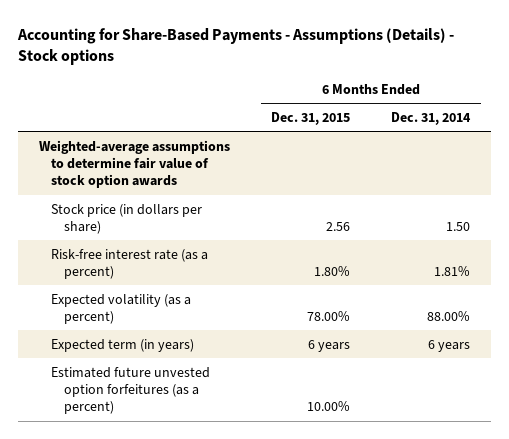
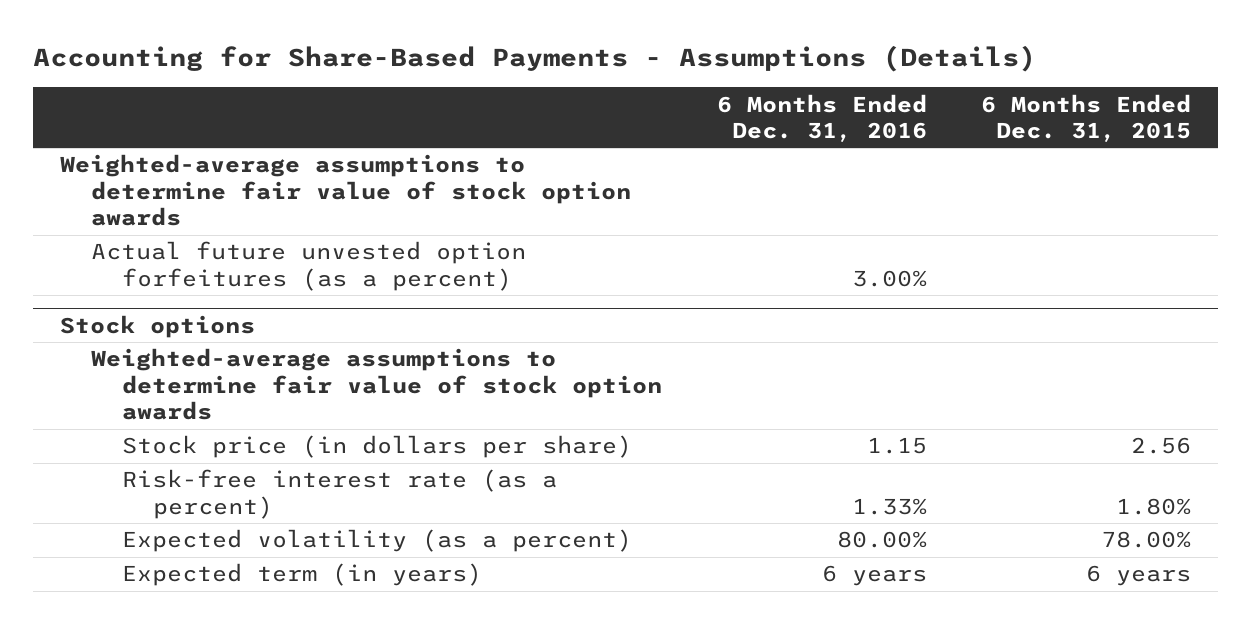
[17,27,455,66] Accounting for Share-Based Payments - Assumptions (Details) - Stock options -> [32,44,1036,72] Accounting for Share-Based Payments - Assumptions (Details)
[391,111,472,125] Dec. 31, 2014 -> none
none -> [716,93,927,142] 6 Months Ended Dec. 31, 2016
none -> [91,241,527,291] Actual future unvested option forfeitures (as a percent)
none -> [59,314,255,338] Stock options
none -> [91,348,663,421] Weighted-average assumptions to determine fair value of stock option awards
[51,366,211,415] Estimated future unvested option forfeitures (as a percent) -> none

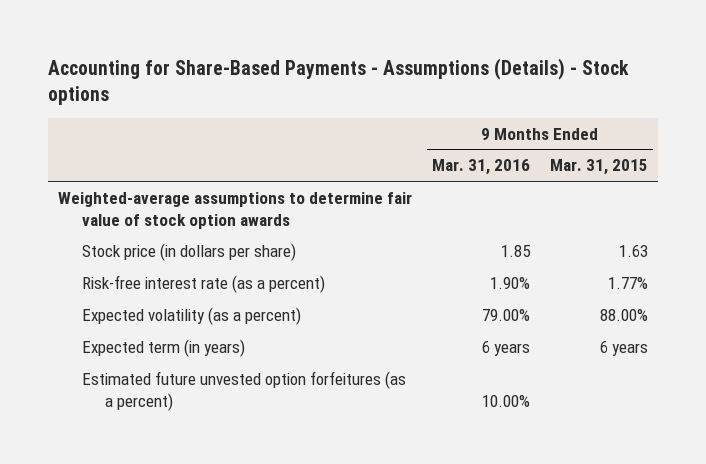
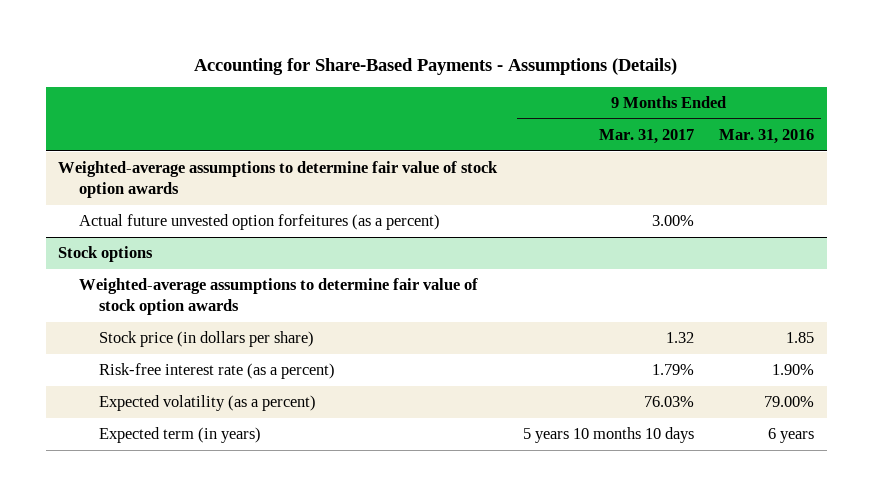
[48,57,630,105] Accounting for Share-Based Payments - Assumptions (Details) - Stock options -> [194,57,678,75] Accounting for Share-Based Payments - Assumptions (Details)
[549,159,648,176] Mar. 31, 2015 -> none
none -> [598,129,694,145] Mar. 31, 2017
none -> [78,214,440,231] Actual future unvested option forfeitures (as a percent)
none -> [58,246,154,263] Stock options
none -> [78,278,478,315] Weighted-average assumptions to determine fair value of stock option awards
[81,370,406,411] Estimated future unvested option forfeitures (as a percent) -> none

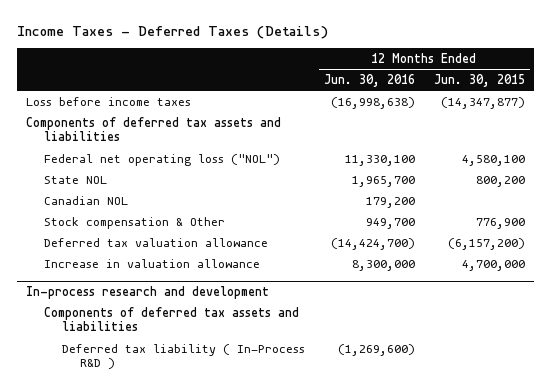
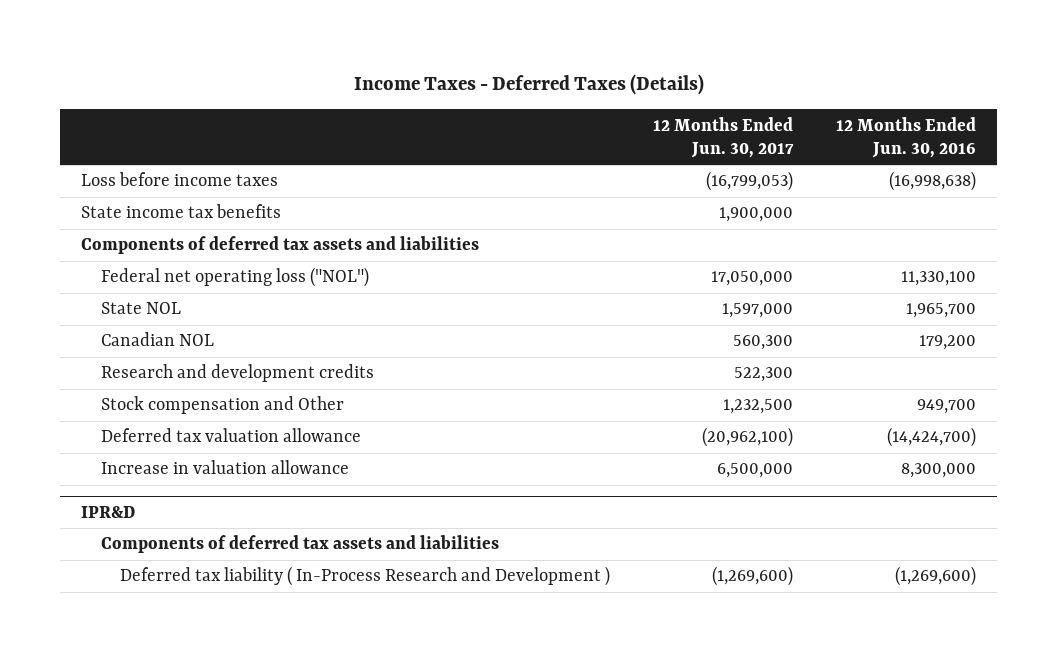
[433,73,525,87] Jun. 30, 2015 -> none
none -> [653,116,795,159] 12 Months Ended Jun. 30, 2017
none -> [81,204,282,219] State income tax benefits
none -> [100,364,374,383] Research and development credits
[43,216,225,229] Stock compensation & Other -> [100,396,344,415] Stock compensation and Other
[26,286,270,300] In-process research and development -> [81,506,136,519] IPR&D
[61,343,305,370] Deferred tax liability ( In-Process R&D ) -> [120,566,611,587] Deferred tax liability ( In-Process Research and Development )

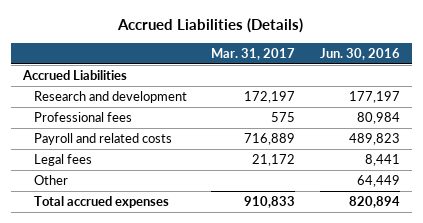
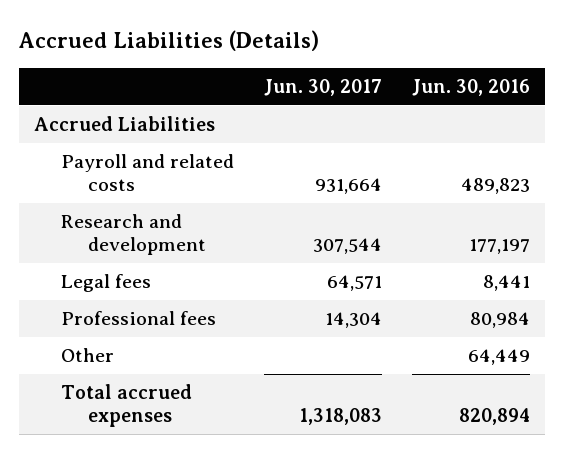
[211,47,296,60] Mar. 31, 2017 -> none
none -> [264,78,383,96] Jun. 30, 2017
[33,91,187,104] Research and development -> [60,214,207,255] Research and development
[33,112,132,123] Professional fees -> [60,311,216,326] Professional fees

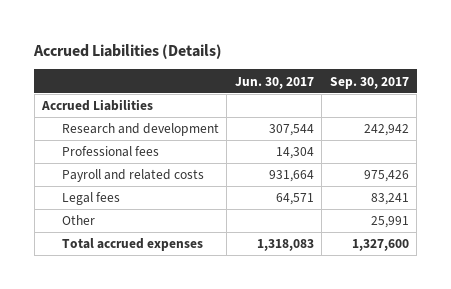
[412,78,531,96] Jun. 30, 2016 -> none
none -> [329,76,409,89] Sep. 30, 2017
[60,154,234,191] Payroll and related costs -> [61,169,204,183] Payroll and related costs
[60,274,151,293] Legal fees -> [61,192,120,206] Legal fees

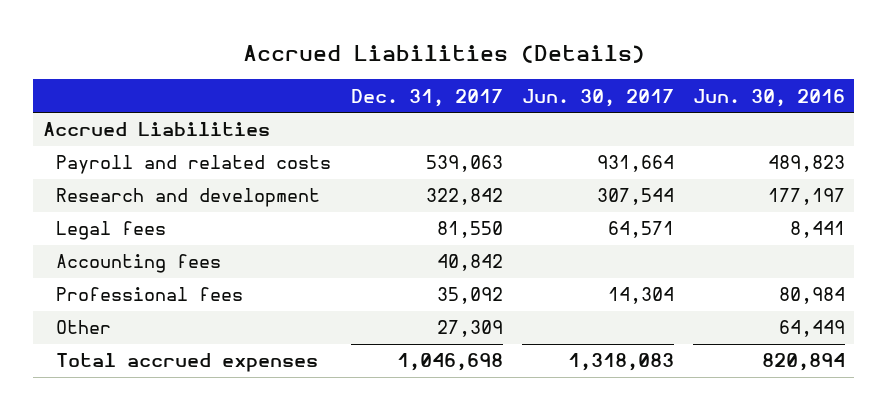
[329,76,409,89] Sep. 30, 2017 -> none
none -> [350,88,503,107] Dec. 31, 2017
none -> [692,88,845,107] Jun. 30, 2016
[61,123,219,137] Research and development -> [56,188,321,208] Research and development
none -> [56,254,222,274] Accounting fees
[61,146,159,158] Professional fees -> [56,287,244,302] Professional fees

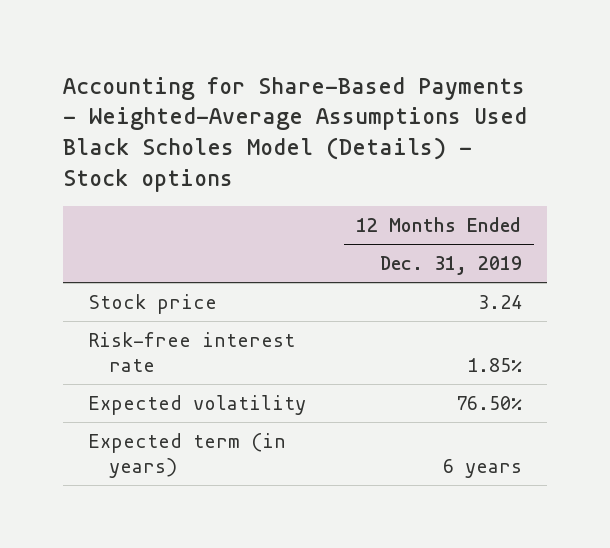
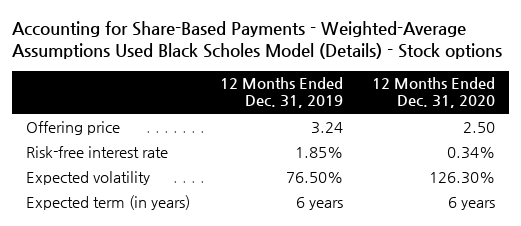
none -> [371,77,495,109] 12 Months Ended Dec. 31, 2020
[88,293,218,314] Stock price -> [26,120,121,135] Offering price

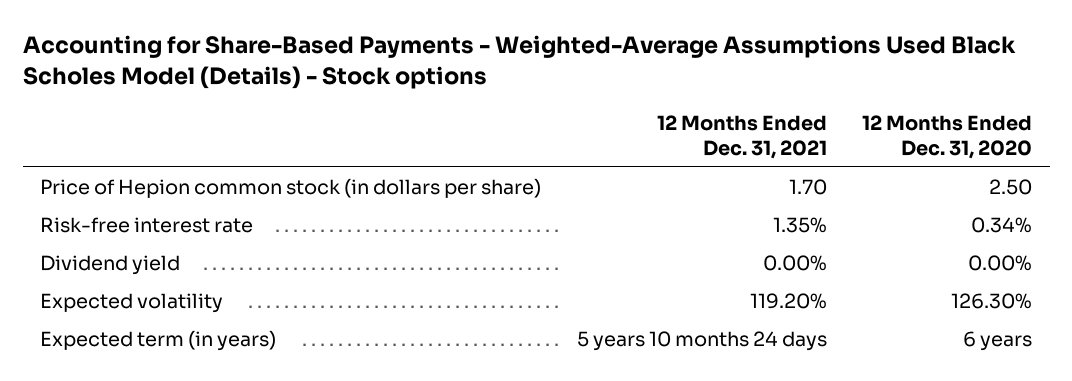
[219,77,343,109] 12 Months Ended Dec. 31, 2019 -> none
none -> [656,114,827,160] 12 Months Ended Dec. 31, 2021
[26,120,121,135] Offering price -> [40,177,542,198] Price of Hepion common stock (in dollars per share)
none -> [40,254,181,275] Dividend yield

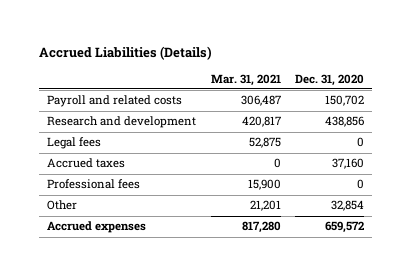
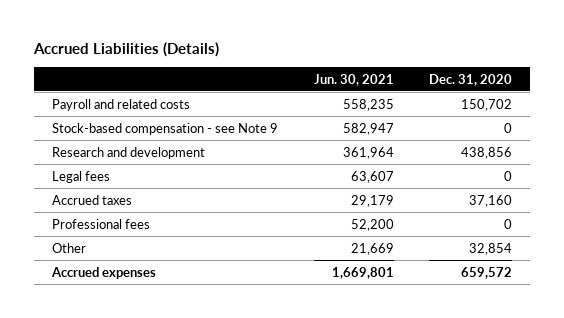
[210,73,281,86] Mar. 31, 2021 -> none
none -> [313,73,394,86] Jun. 30, 2021
none -> [51,122,278,135] Stock-based compensation - see Note 9

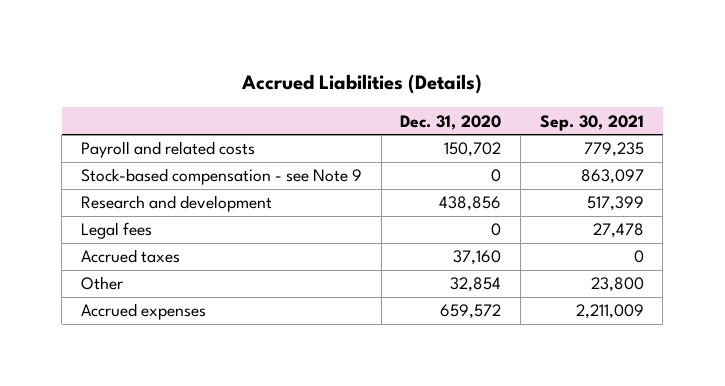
[313,73,394,86] Jun. 30, 2021 -> none
none -> [539,114,644,131] Sep. 30, 2021
[51,218,150,229] Professional fees -> none

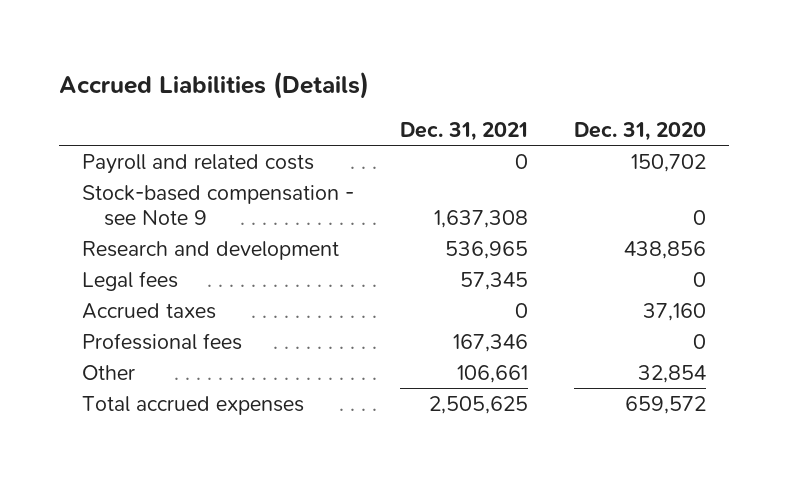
[539,114,644,131] Sep. 30, 2021 -> none
none -> [400,121,529,141] Dec. 31, 2021
none -> [82,332,243,350] Professional fees
[81,303,207,321] Accrued expenses -> [82,395,305,415] Total accrued expenses

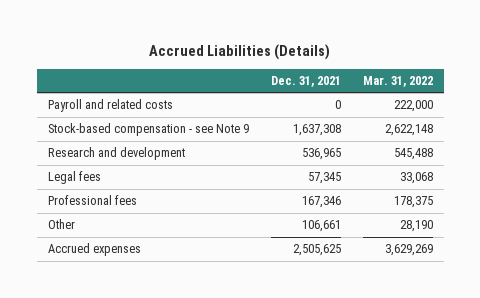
[574,121,707,141] Dec. 31, 2020 -> none
none -> [362,75,433,87] Mar. 31, 2022
[82,302,217,319] Accrued taxes -> none
[82,395,305,415] Total accrued expenses -> [47,243,141,257] Accrued expenses

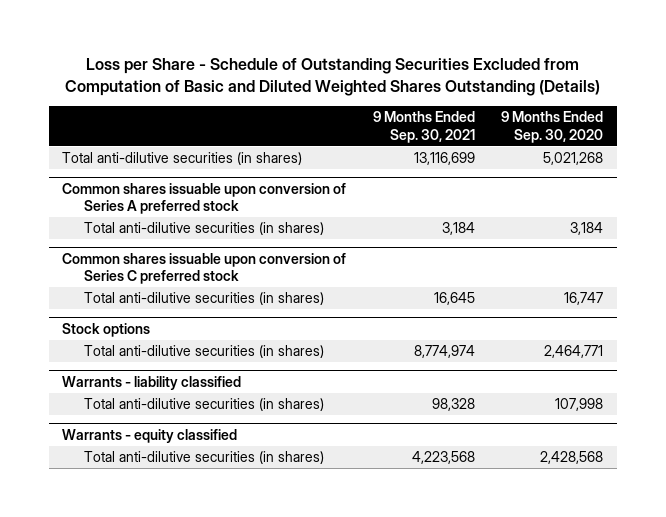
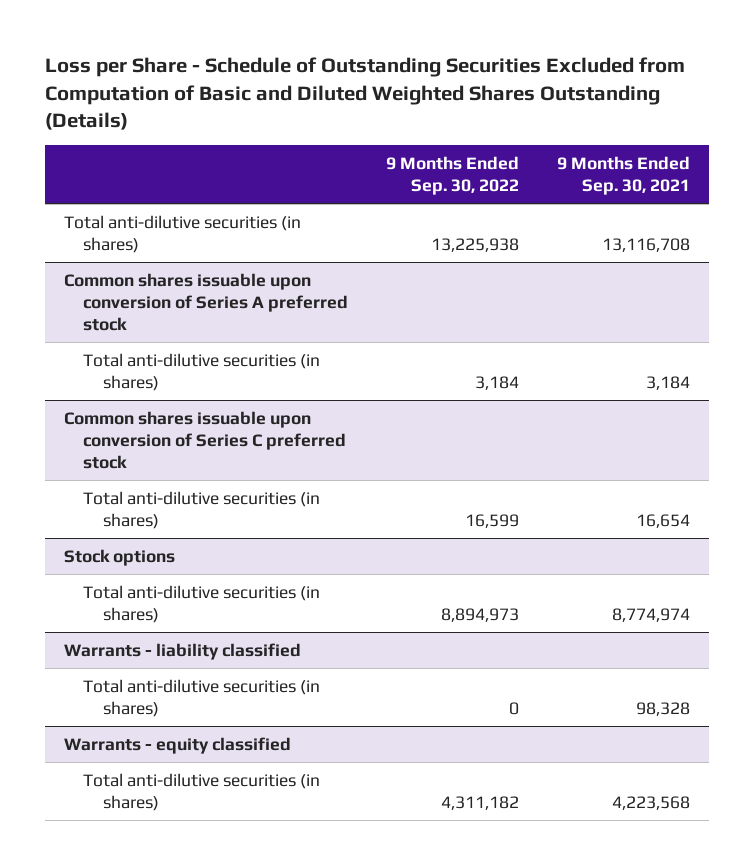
[501,111,604,143] 9 Months Ended Sep. 30, 2020 -> none
none -> [386,155,520,195] 9 Months Ended Sep. 30, 2022
[413,152,475,166] 13,116,699 -> [602,237,691,252] 13,116,708
[433,292,475,306] 16,645 -> [636,513,691,528] 16,654

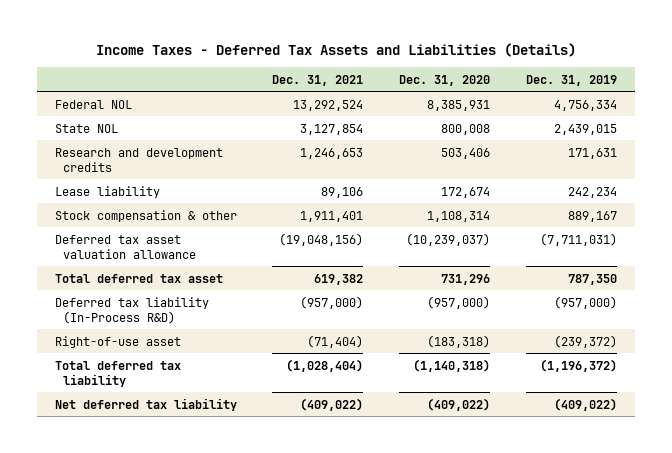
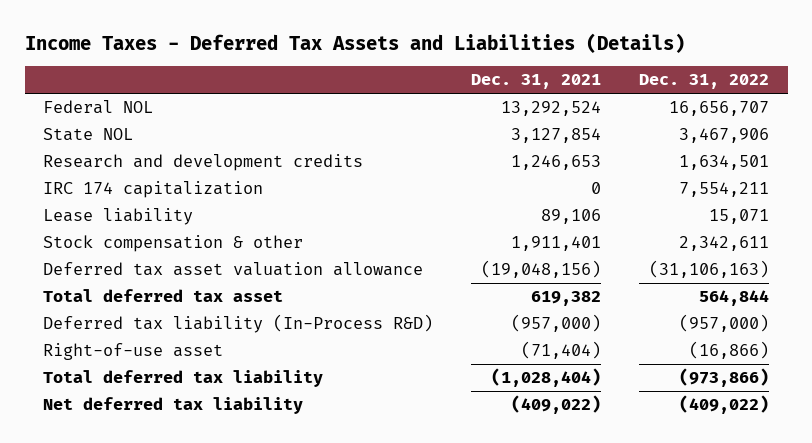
[399,74,491,86] Dec. 31, 2020 -> none
[526,74,618,86] Dec. 31, 2019 -> none
none -> [638,74,769,90] Dec. 31, 2022
none -> [43,181,264,199] IRC 174 capitalization

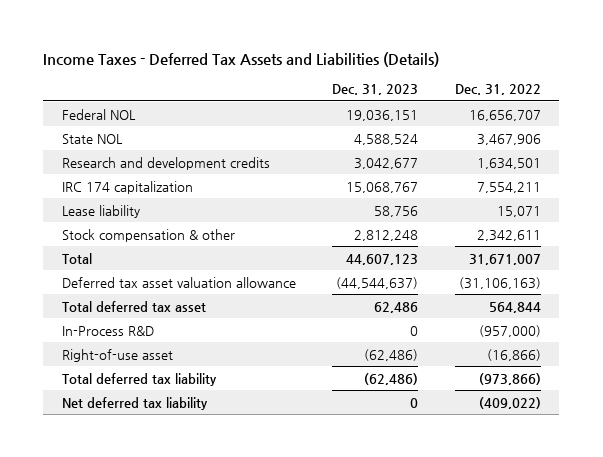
[471,74,602,90] Dec. 31, 2021 -> none
none -> [332,84,419,96] Dec. 31, 2023
none -> [61,252,92,264] Total
[43,314,434,334] Deferred tax liability (In-Process R&D) -> [61,325,154,336] In-Process R&D

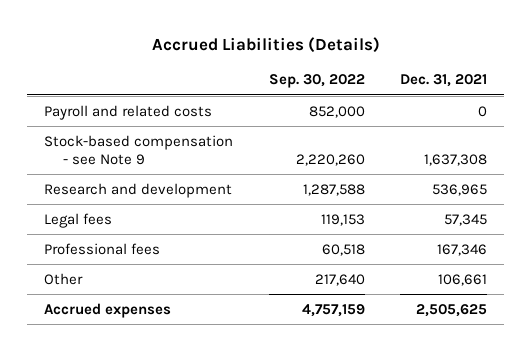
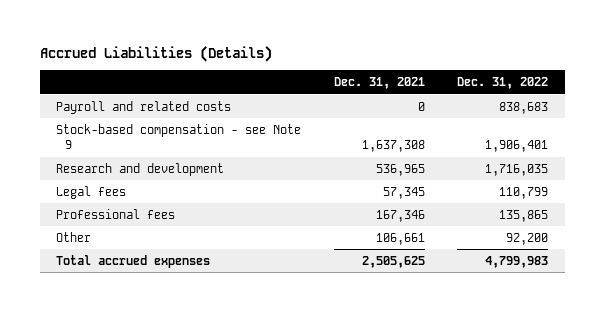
[268,74,365,89] Sep. 30, 2022 -> none
none -> [457,76,549,89] Dec. 31, 2022
[44,302,172,318] Accrued expenses -> [56,254,211,268] Total accrued expenses

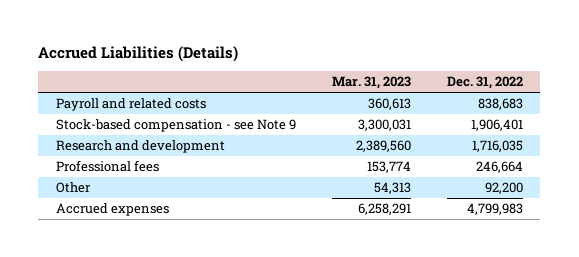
[333,76,425,89] Dec. 31, 2021 -> none
none -> [331,76,411,90] Mar. 31, 2023
[56,185,127,199] Legal fees -> none
[499,209,549,222] 135,865 -> [475,161,523,174] 246,664
[56,254,211,268] Total accrued expenses -> [56,203,170,217] Accrued expenses

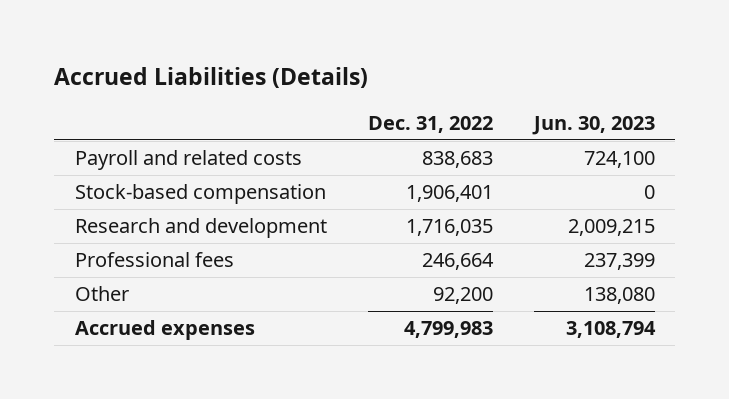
[331,76,411,90] Mar. 31, 2023 -> none
none -> [531,115,655,135] Jun. 30, 2023
[56,119,297,133] Stock-based compensation - see Note 9 -> [74,184,326,205] Stock-based compensation

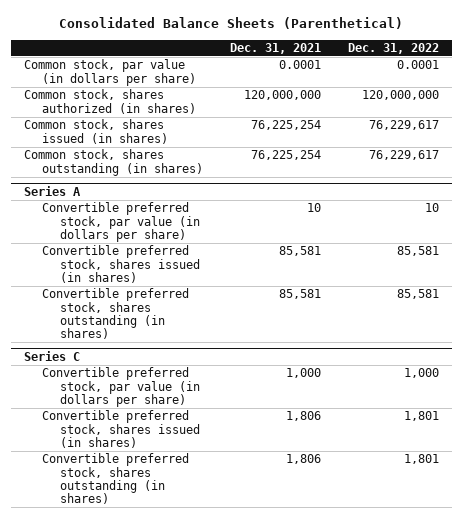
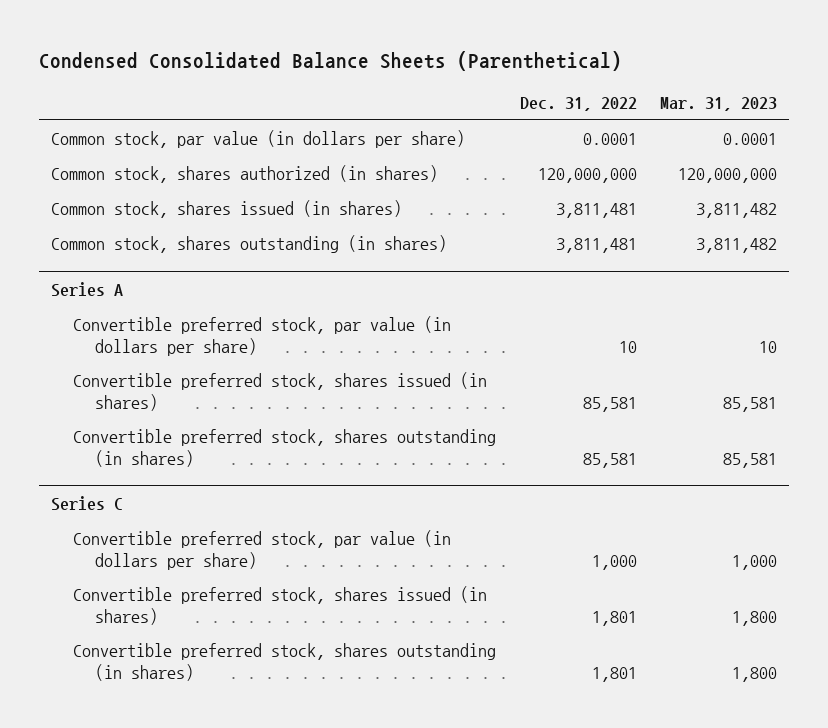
[59,17,404,30] Consolidated Balance Sheets (Parenthetical) -> [39,51,623,72] Condensed Consolidated Balance Sheets (Parenthetical)
[229,43,321,55] Dec. 31, 2021 -> none
none -> [660,97,778,112] Mar. 31, 2023
[368,120,439,131] 76,229,617 -> [555,203,637,219] 3,811,481
[368,150,439,161] 76,229,617 -> [555,238,637,254] 3,811,481

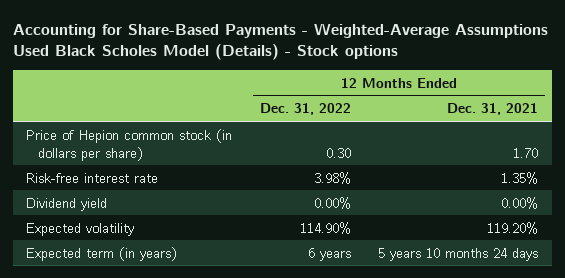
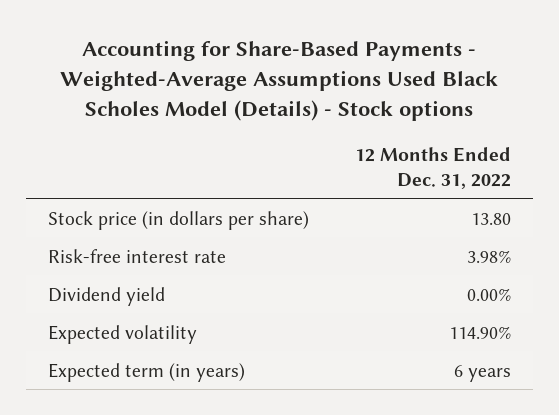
[447,103,539,116] Dec. 31, 2021 -> none
[26,128,233,161] Price of Hepion common stock (in dollars per share) -> [48,210,310,230] Stock price (in dollars per share)
[325,147,351,158] 0.30 -> [470,212,511,225] 13.80

